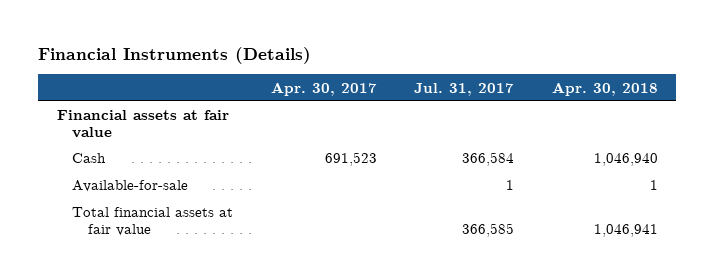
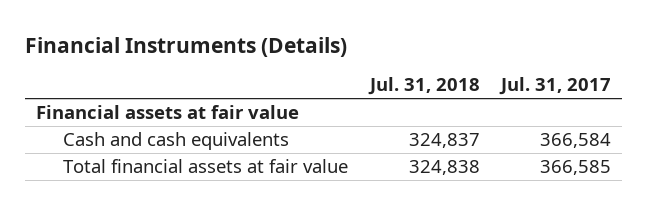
[270,81,377,96] Apr. 30, 2017 -> none
[551,81,658,96] Apr. 30, 2018 -> none
none -> [367,77,480,96] Jul. 31, 2018
[72,180,189,193] Available-for-sale -> none
[72,153,107,164] Cash -> [63,132,290,151] Cash and cash equivalents

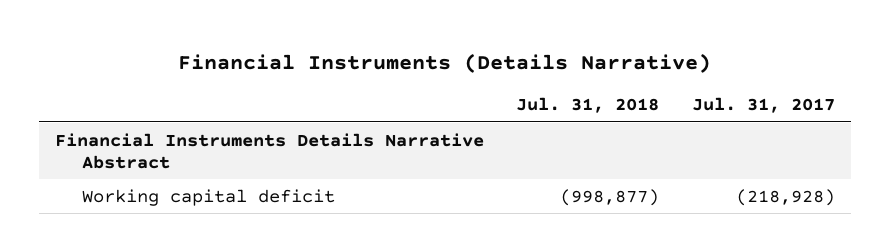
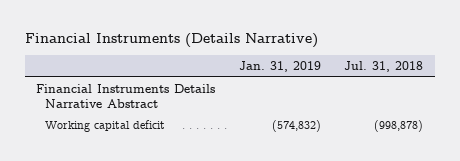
[691,97,835,114] Jul. 31, 2017 -> none
none -> [238,61,321,73] Jan. 31, 2019
[560,188,660,206] (998,877) -> [374,119,424,132] (998,878)

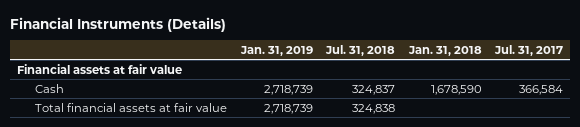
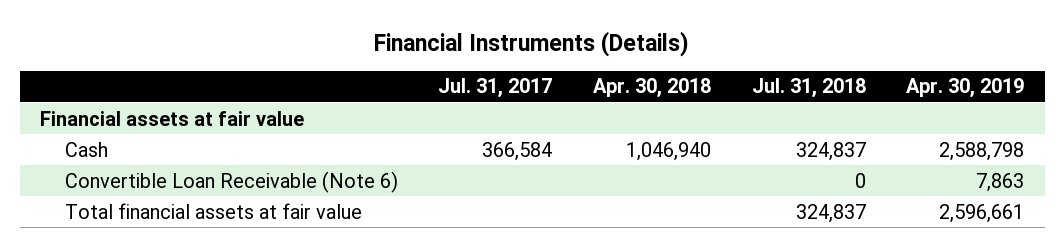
[239,45,313,56] Jan. 31, 2019 -> none
[407,45,482,56] Jan. 31, 2018 -> none
none -> [592,78,711,99] Apr. 30, 2018
none -> [906,78,1025,99] Apr. 30, 2019
none -> [64,170,398,193] Convertible Loan Receivable (Note 6)
[352,103,396,114] 324,838 -> [795,203,866,223] 324,837

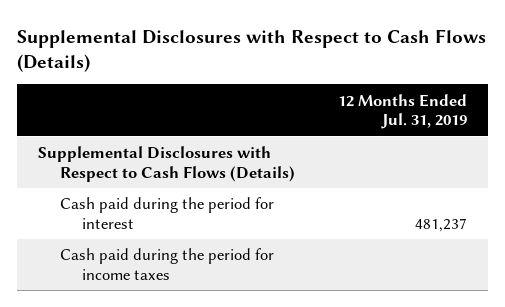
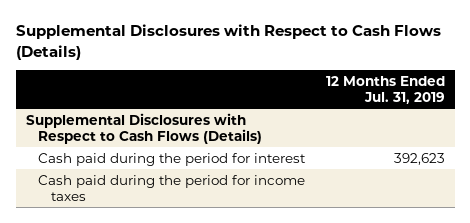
[414,218,467,233] 481,237 -> [393,152,445,165] 392,623

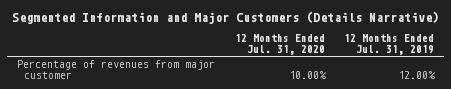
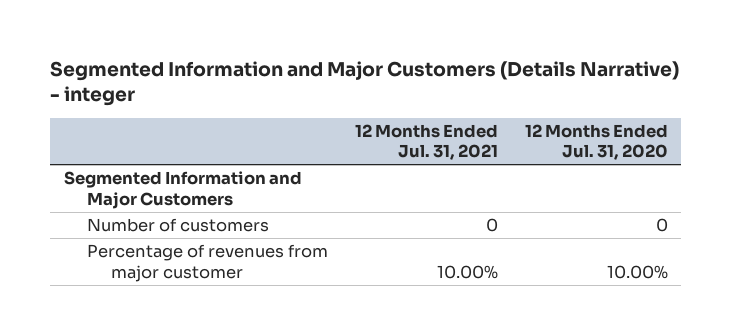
[11,10,439,24] Segmented Information and Major Customers (Details Narrative) -> [50,60,680,107] Segmented Information and Major Customers (Details Narrative) - integer
[343,34,434,56] 12 Months Ended Jul. 31, 2019 -> none
none -> [354,124,498,161] 12 Months Ended Jul. 31, 2021
none -> [63,171,302,209] Segmented Information and Major Customers
none -> [87,218,270,233] Number of customers

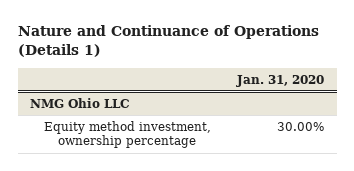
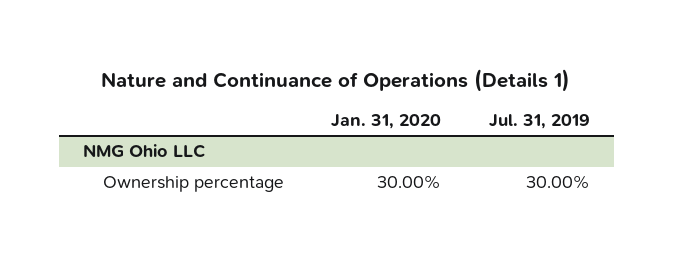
none -> [488,114,590,130] Jul. 31, 2019
[44,121,212,149] Equity method investment, ownership percentage -> [102,176,284,193] Ownership percentage

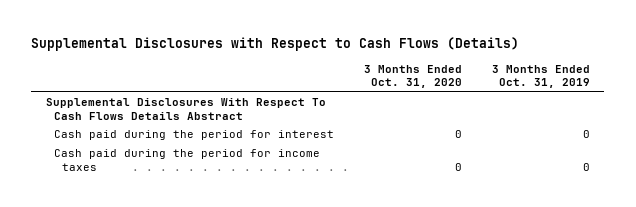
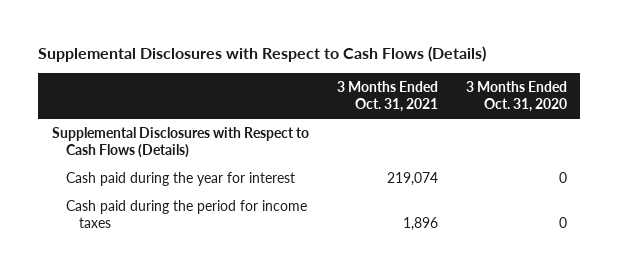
[491,64,590,89] 3 Months Ended Oct. 31, 2019 -> none
none -> [336,80,438,113] 3 Months Ended Oct. 31, 2021
[46,98,327,120] Supplemental Disclosures With Respect To Cash Flows Details Abstract -> [52,126,310,159] Supplemental Disclosures with Respect to Cash Flows (Details)
[54,130,335,141] Cash paid during the period for interest -> [65,171,295,186] Cash paid during the year for interest

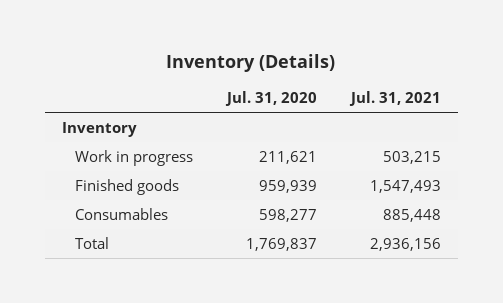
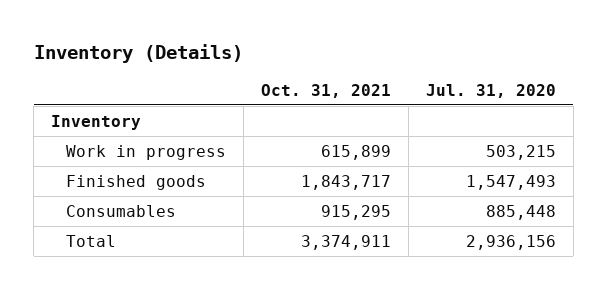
[348,91,441,107] Jul. 31, 2021 -> none
none -> [260,83,391,98] Oct. 31, 2021
[259,150,318,164] 211,621 -> [485,144,556,160] 503,215
[259,179,318,193] 959,939 -> [465,174,556,190] 1,547,493
[259,208,318,222] 598,277 -> [485,204,556,220] 885,448
[246,237,318,251] 1,769,837 -> [465,234,556,250] 2,936,156

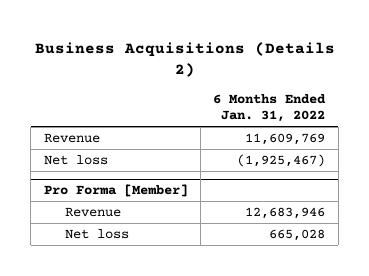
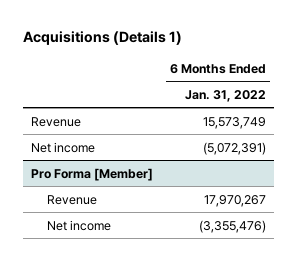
[34,41,335,78] Business Acquisitions (Details 2) -> [22,31,182,46] Acquisitions (Details 1)
[245,132,326,145] 11,609,769 -> [202,116,266,129] 15,573,749
[43,154,108,165] Net loss -> [31,141,96,153] Net income
[237,153,326,167] (1,925,467) -> [202,141,266,155] (5,072,391)
[245,206,326,219] 12,683,946 -> [203,194,266,207] 17,970,267
[64,228,129,239] Net loss -> [47,219,112,231] Net income
[269,228,326,241] 665,028 -> [198,219,266,233] (3,355,476)

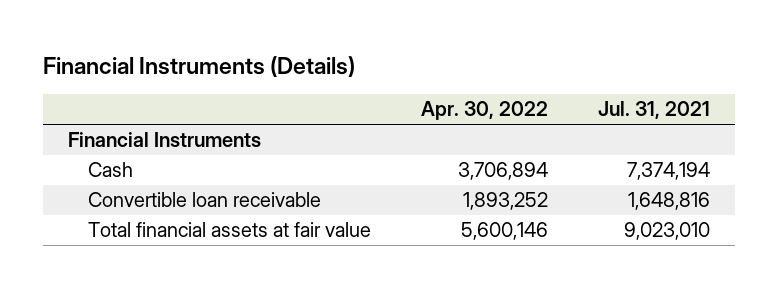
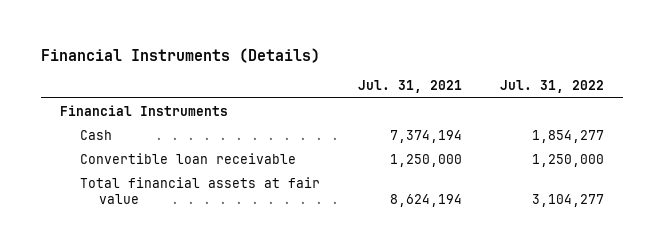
[421,101,549,121] Apr. 30, 2022 -> none
none -> [499,80,604,94] Jul. 31, 2022
[628,192,711,211] 1,648,816 -> [389,153,462,167] 1,250,000
[624,222,711,241] 9,023,010 -> [389,193,462,207] 8,624,194

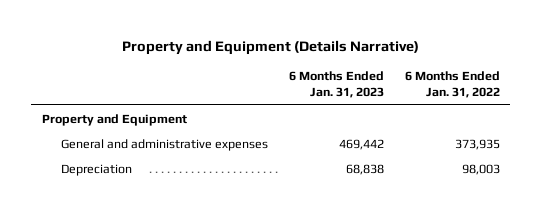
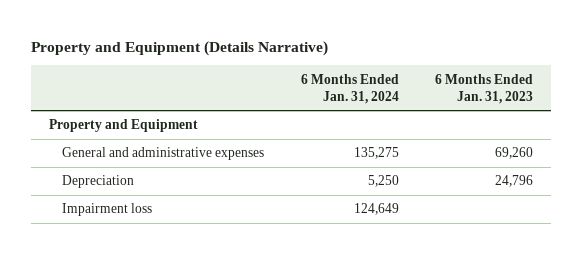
[404,71,500,99] 6 Months Ended Jan. 31, 2022 -> none
none -> [300,73,399,104] 6 Months Ended Jan. 31, 2024
[338,138,384,150] 469,442 -> [494,147,533,160] 69,260
[345,163,384,175] 68,838 -> [494,175,533,188] 24,796
none -> [62,203,153,217] Impairment loss

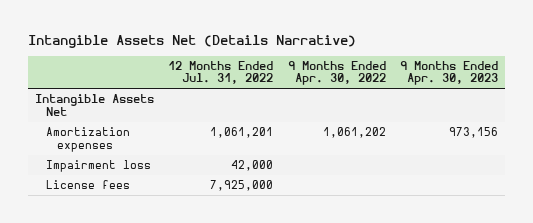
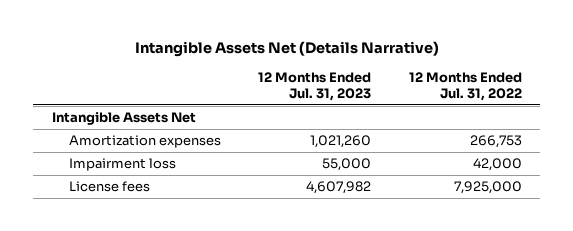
[287,60,386,86] 9 Months Ended Apr. 30, 2022 -> none
[399,60,498,86] 9 Months Ended Apr. 30, 2023 -> none
none -> [258,71,372,102] 12 Months Ended Jul. 31, 2023
[210,127,274,139] 1,061,201 -> [469,134,522,148] 266,753

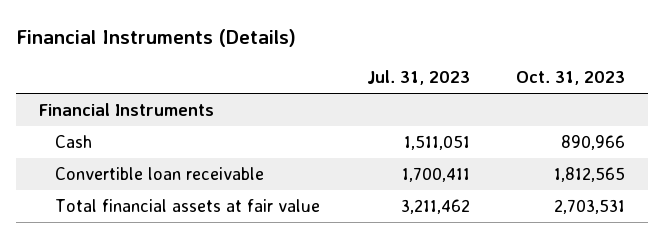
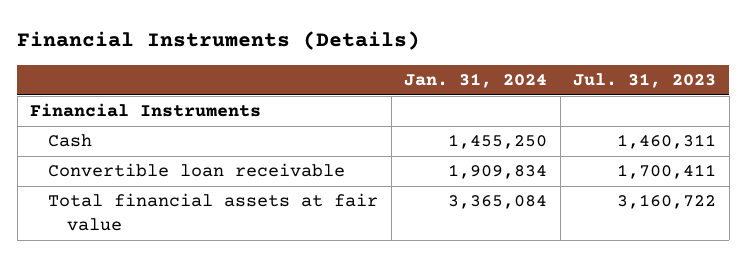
[516,71,626,86] Oct. 31, 2023 -> none
none -> [404,73,548,89] Jan. 31, 2024
[403,134,470,150] 1,511,051 -> [617,134,717,150] 1,460,311
[400,198,470,214] 3,211,462 -> [617,194,717,210] 3,160,722

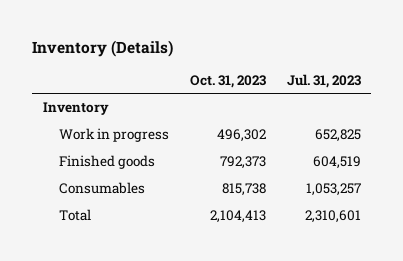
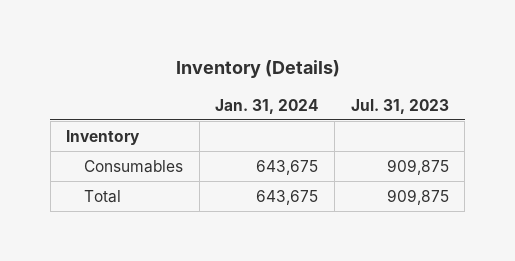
[190,74,267,88] Oct. 31, 2023 -> none
none -> [215,98,319,114] Jan. 31, 2024
[59,128,170,143] Work in progress -> none
[59,155,156,170] Finished goods -> none
[305,183,361,197] 1,053,257 -> [386,158,449,175] 909,875
[304,210,361,224] 2,310,601 -> [386,188,449,205] 909,875

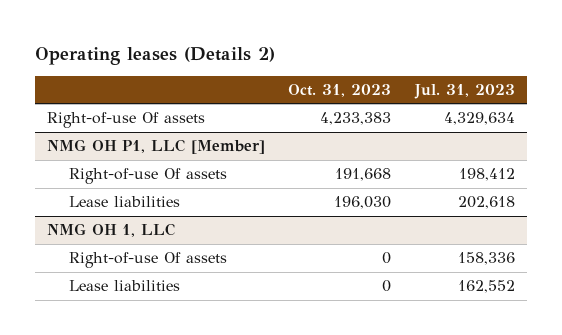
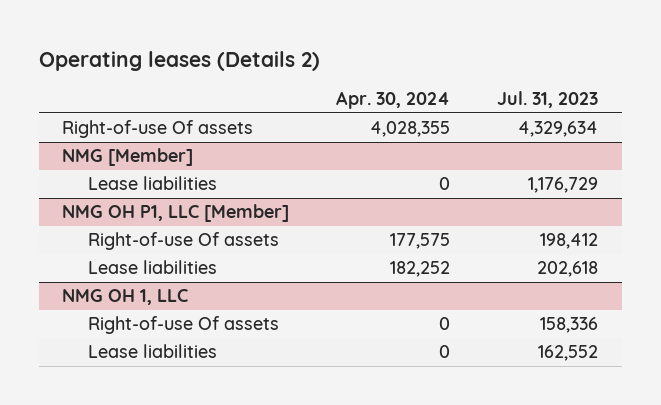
[288,83,392,97] Oct. 31, 2023 -> none
none -> [336,91,451,110] Apr. 30, 2024
none -> [62,148,194,167] NMG [Member]
none -> [88,176,218,191] Lease liabilities

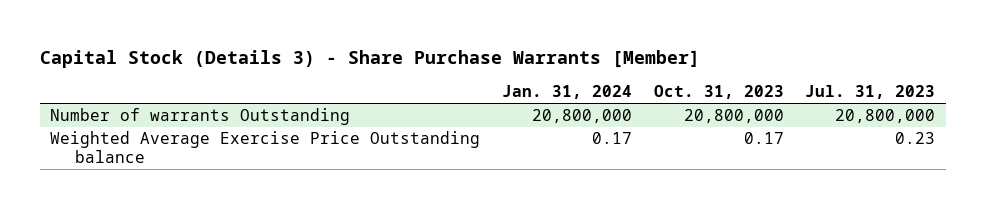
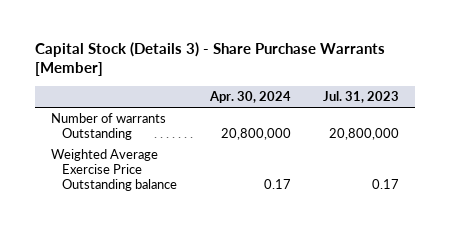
[501,85,632,100] Jan. 31, 2024 -> none
[653,85,784,100] Oct. 31, 2023 -> none
none -> [208,91,291,104] Apr. 30, 2024
[895,132,936,145] 0.23 -> [371,179,399,190] 0.17

